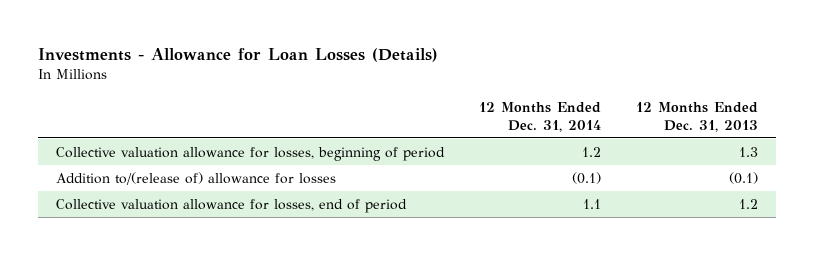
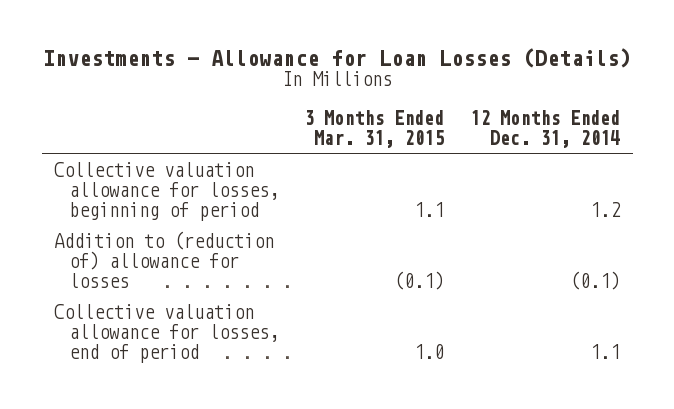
[636,101,759,132] 12 Months Ended Dec. 31, 2013 -> none
none -> [304,109,445,148] 3 Months Ended Mar. 31, 2015
[55,172,336,186] Addition to/(release of) allowance for losses -> [54,230,275,288] Addition to (reduction of) allowance for losses

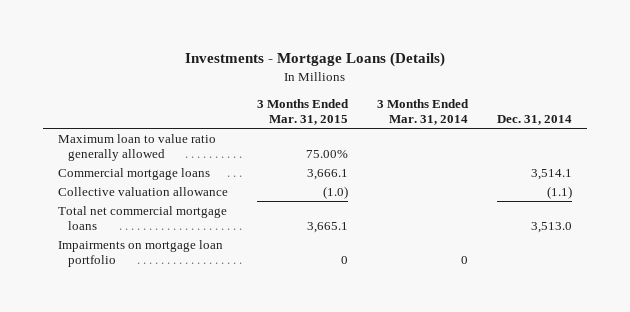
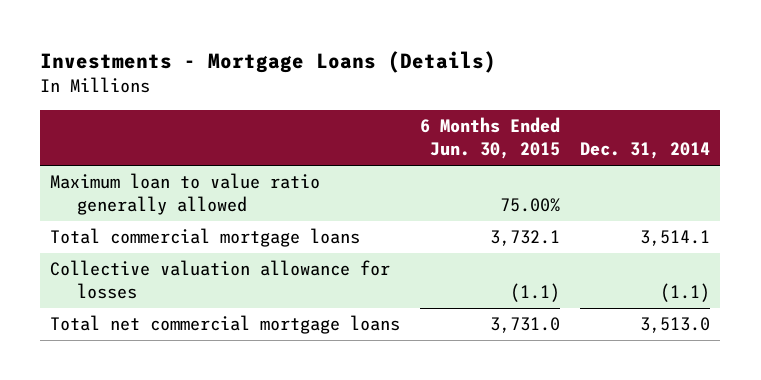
[256,98,349,125] 3 Months Ended Mar. 31, 2015 -> none
[377,98,470,125] 3 Months Ended Mar. 31, 2014 -> none
none -> [420,117,561,160] 6 Months Ended Jun. 30, 2015
[57,167,210,180] Commercial mortgage loans -> [50,228,361,248] Total commercial mortgage loans
[57,186,228,196] Collective valuation allowance -> [50,260,391,300] Collective valuation allowance for losses
[57,239,223,267] Impairments on mortgage loan portfolio -> none

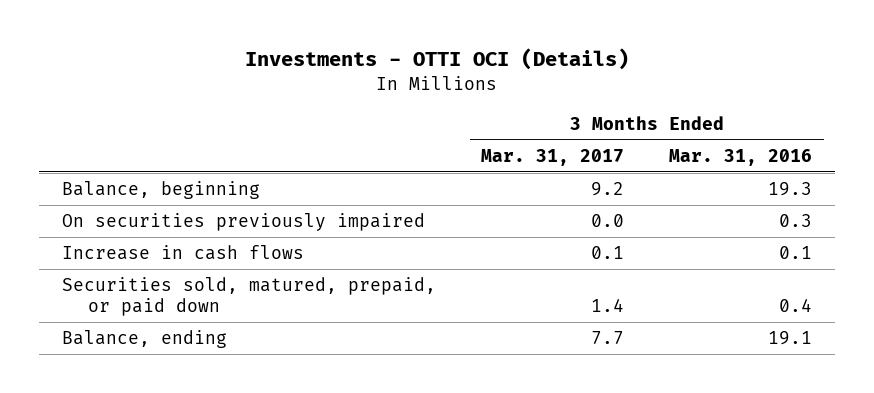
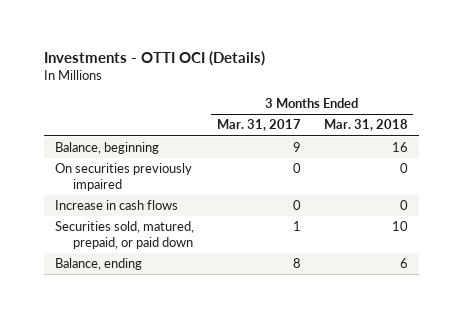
[669,148,813,166] Mar. 31, 2016 -> none
none -> [323,119,408,132] Mar. 31, 2018
[591,182,625,197] 9.2 -> [292,142,301,153] 9
[591,214,625,228] 0.0 -> [292,163,301,174] 0
[591,246,625,260] 0.1 -> [292,200,301,211] 0
[591,297,625,312] 1.4 -> [292,221,301,232] 1
[591,331,625,345] 7.7 -> [292,258,301,269] 8

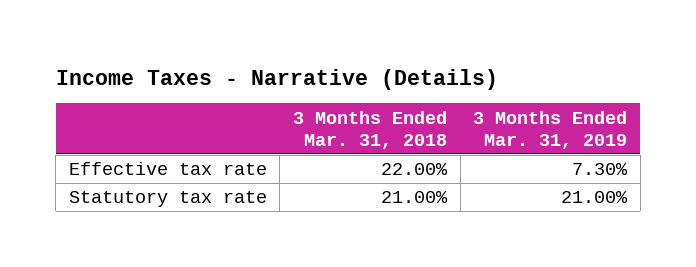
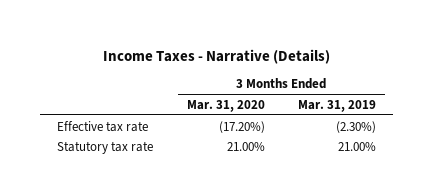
[292,110,447,149] 3 Months Ended Mar. 31, 2018 -> none
none -> [186,99,265,112] Mar. 31, 2020
[572,163,629,176] 7.30% -> [336,120,377,133] (2.30%)

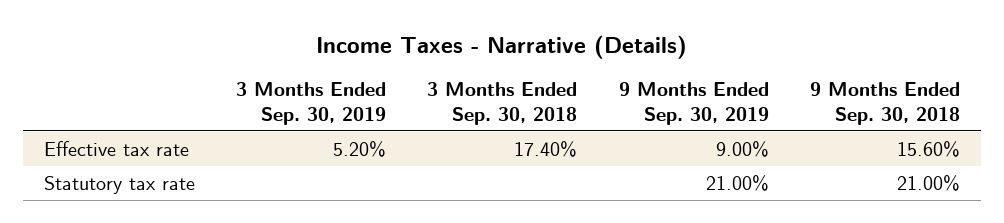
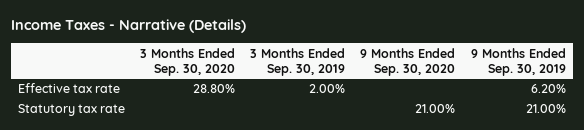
[427,82,578,125] 3 Months Ended Sep. 30, 2018 -> none
[809,82,960,125] 9 Months Ended Sep. 30, 2018 -> none
none -> [140,47,236,76] 3 Months Ended Sep. 30, 2020
none -> [360,47,456,76] 9 Months Ended Sep. 30, 2020
[333,140,387,157] 5.20% -> [309,84,346,94] 2.00%
[715,140,769,157] 9.00% -> [530,84,566,94] 6.20%

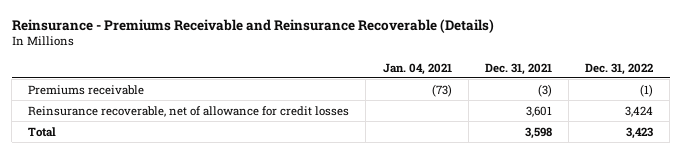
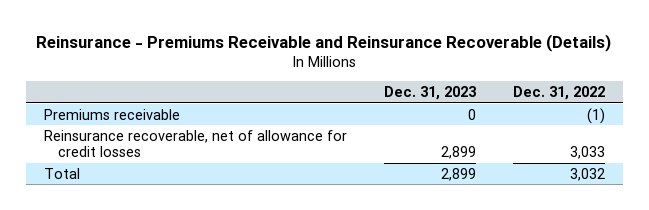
[382,62,452,75] Jan. 04, 2021 -> none
[484,62,552,75] Dec. 31, 2021 -> none
none -> [383,86,476,101] Dec. 31, 2023
[625,105,654,117] 3,424 -> [569,146,605,160] 3,033
[626,126,654,139] 3,423 -> [569,167,605,181] 3,032

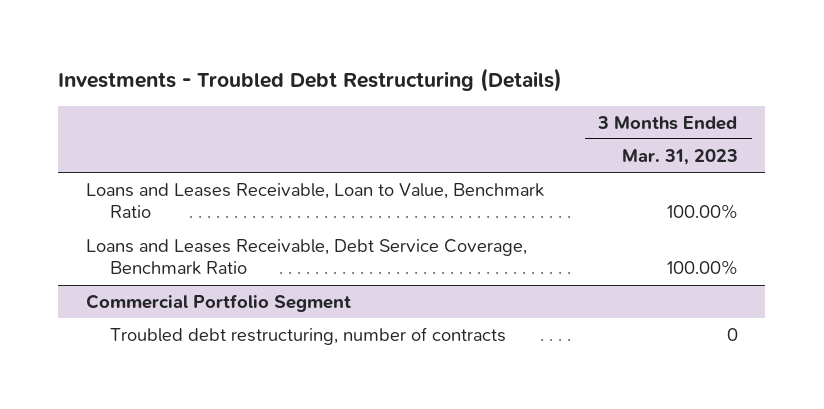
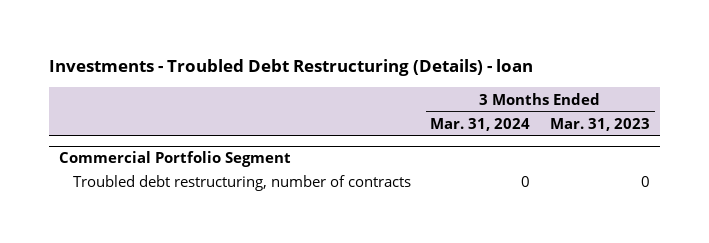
[58,68,563,93] Investments - Troubled Debt Restructuring (Details) -> [49,59,534,77] Investments - Troubled Debt Restructuring (Details) - loan
none -> [430,117,531,131] Mar. 31, 2024
[85,182,544,219] Loans and Leases Receivable, Loan to Value, Benchmark Ratio -> none
[85,238,527,276] Loans and Leases Receivable, Debt Service Coverage, Benchmark Ratio -> none

